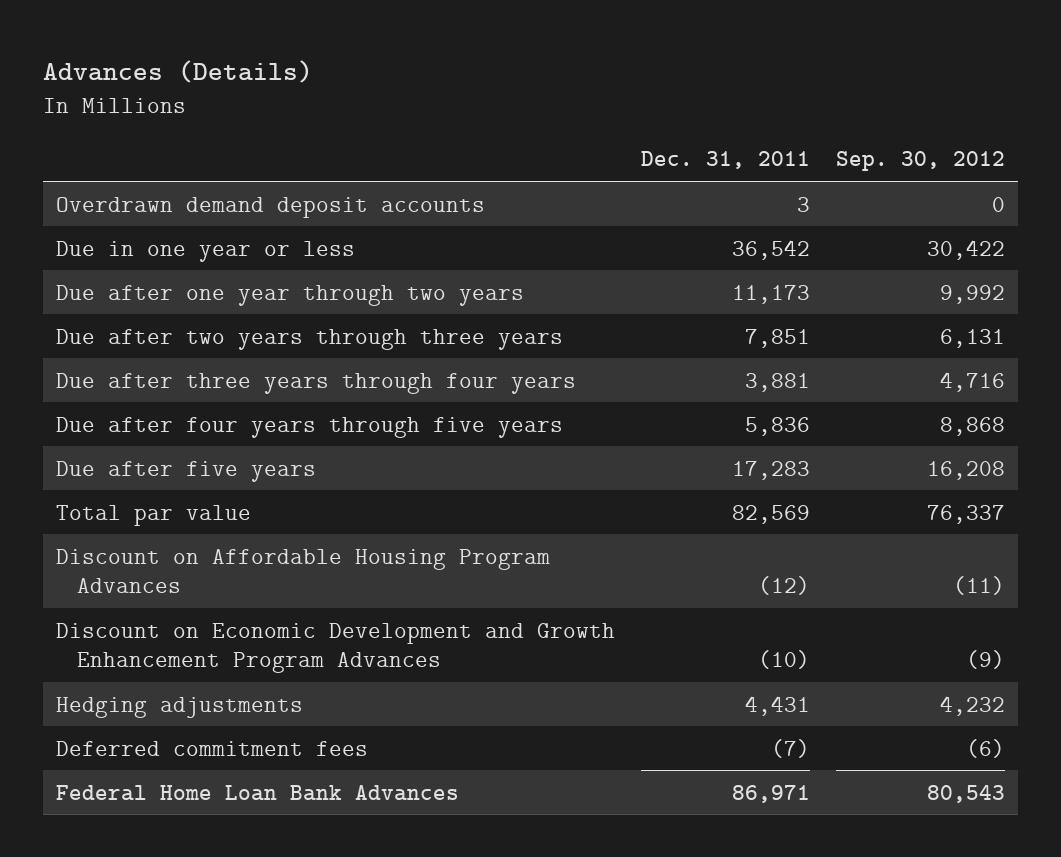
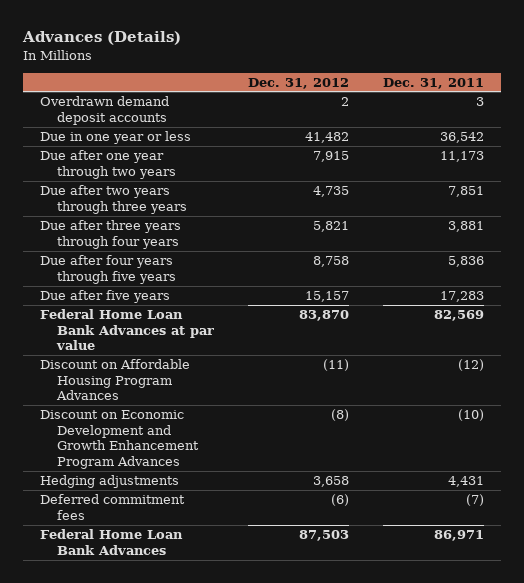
[835,151,1005,172] Sep. 30, 2012 -> none
none -> [248,77,350,89] Dec. 31, 2012
[55,504,251,526] Total par value -> [39,309,215,351] Federal Home Loan Bank Advances at par value

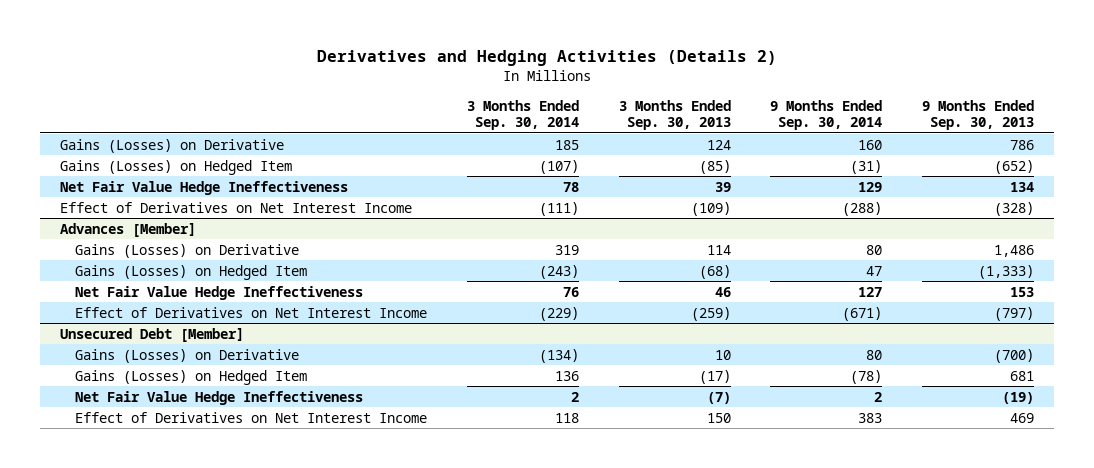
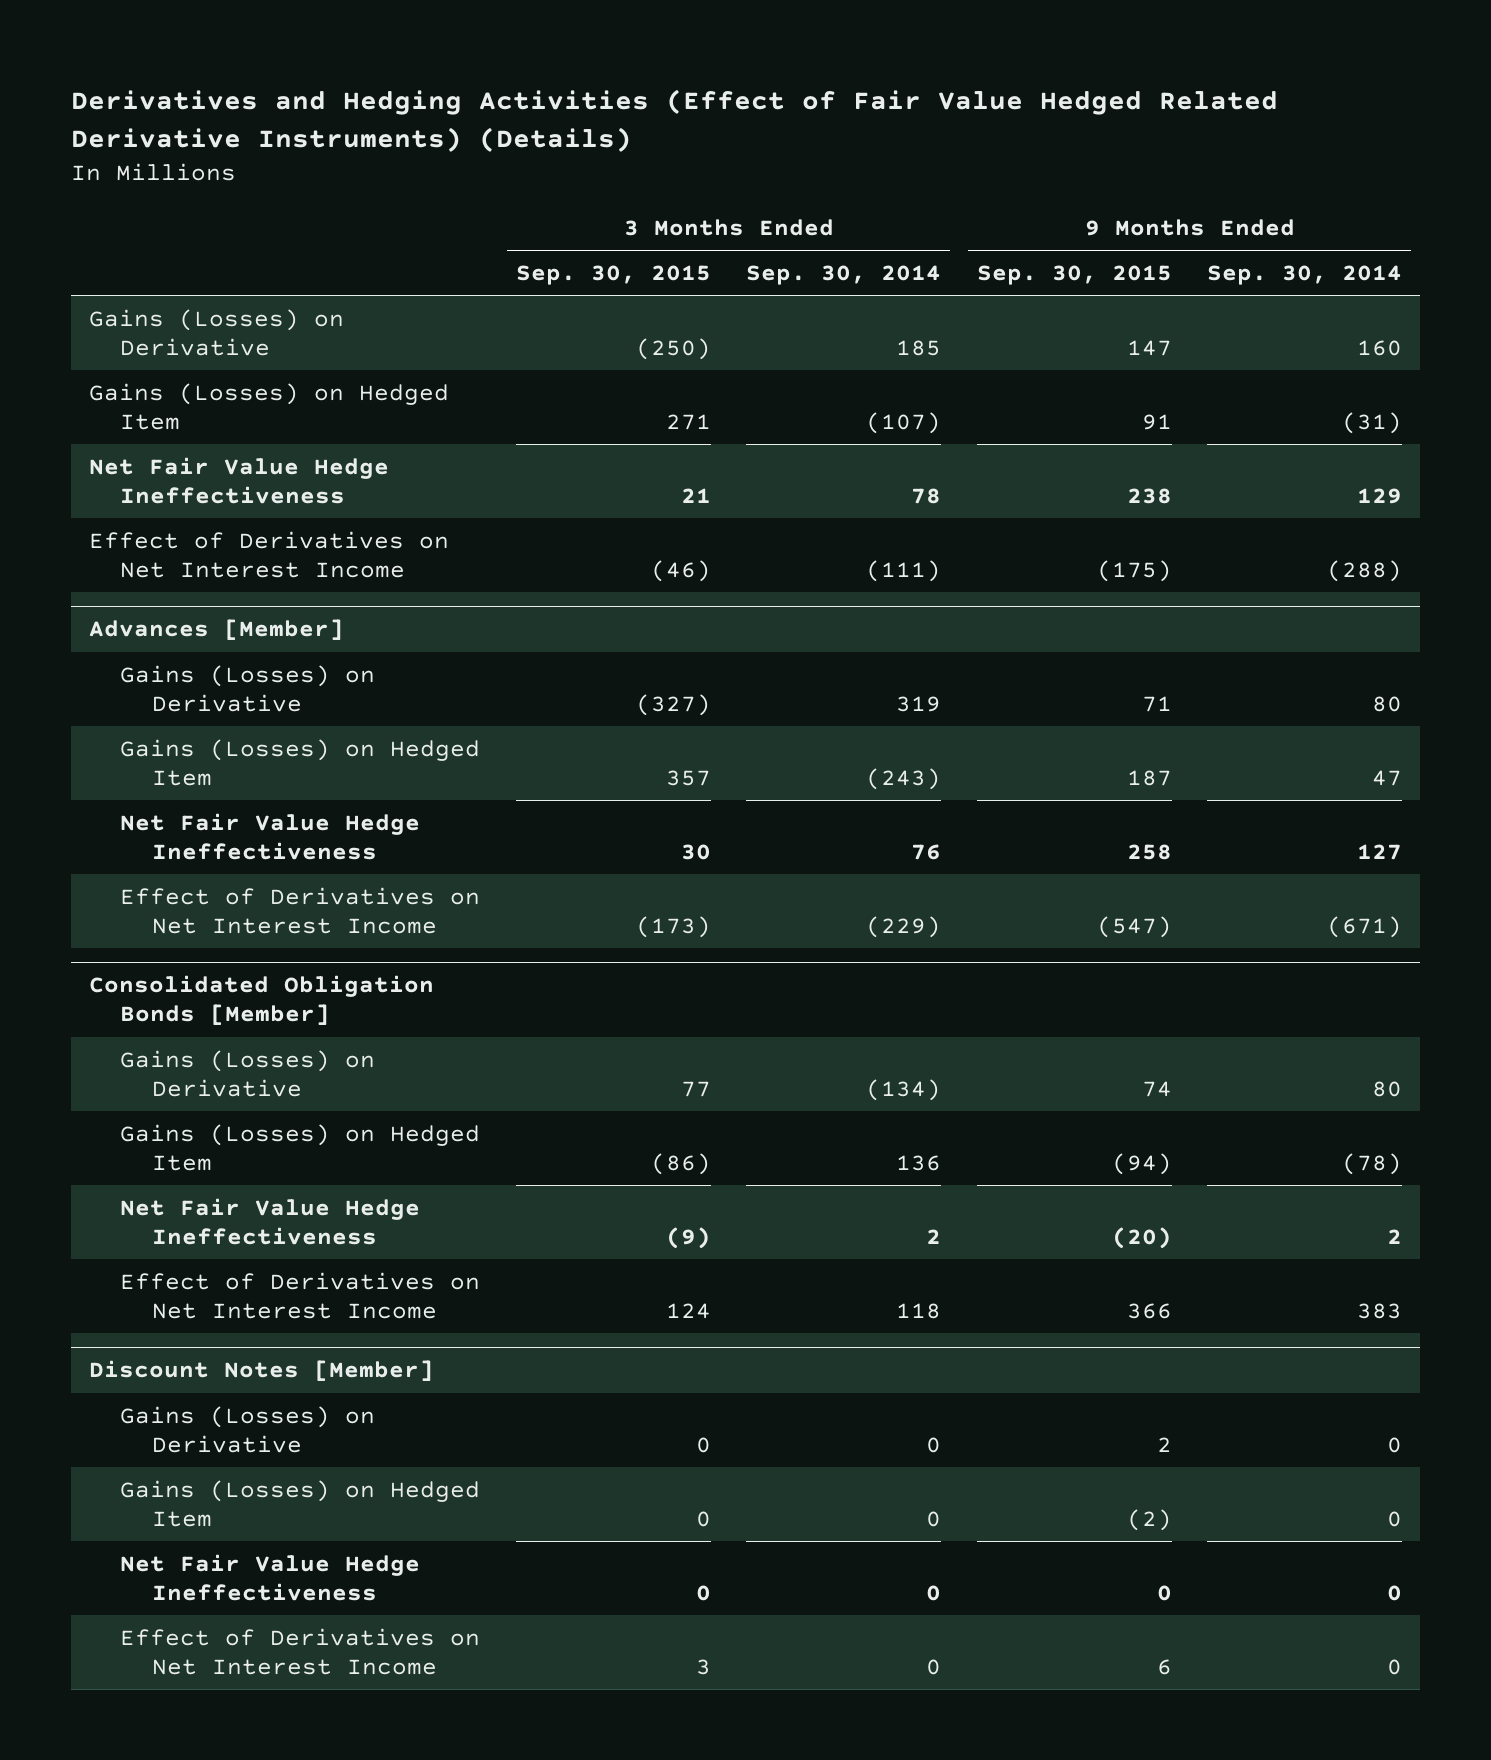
[316,50,777,67] Derivatives and Hedging Activities (Details 2) -> [71,89,1279,153] Derivatives and Hedging Activities (Effect of Fair Value Hedged Related Derivative Instruments) (Details)
[618,99,731,131] 3 Months Ended Sep. 30, 2013 -> none
[921,99,1034,131] 9 Months Ended Sep. 30, 2013 -> none
none -> [515,264,711,285] Sep. 30, 2015
none -> [976,264,1172,285] Sep. 30, 2015
[60,327,245,342] Unsecured Debt [Member] -> none
none -> [88,975,434,1026] Consolidated Obligation Bonds [Member]
none -> [88,1360,434,1382] Discount Notes [Member]
none -> [120,1405,376,1453] Gains (Losses) on Derivative
none -> [120,1479,481,1527] Gains (Losses) on Hedged Item
none -> [120,1553,421,1601] Net Fair Value Hedge Ineffectiveness
none -> [120,1627,481,1675] Effect of Derivatives on Net Interest Income

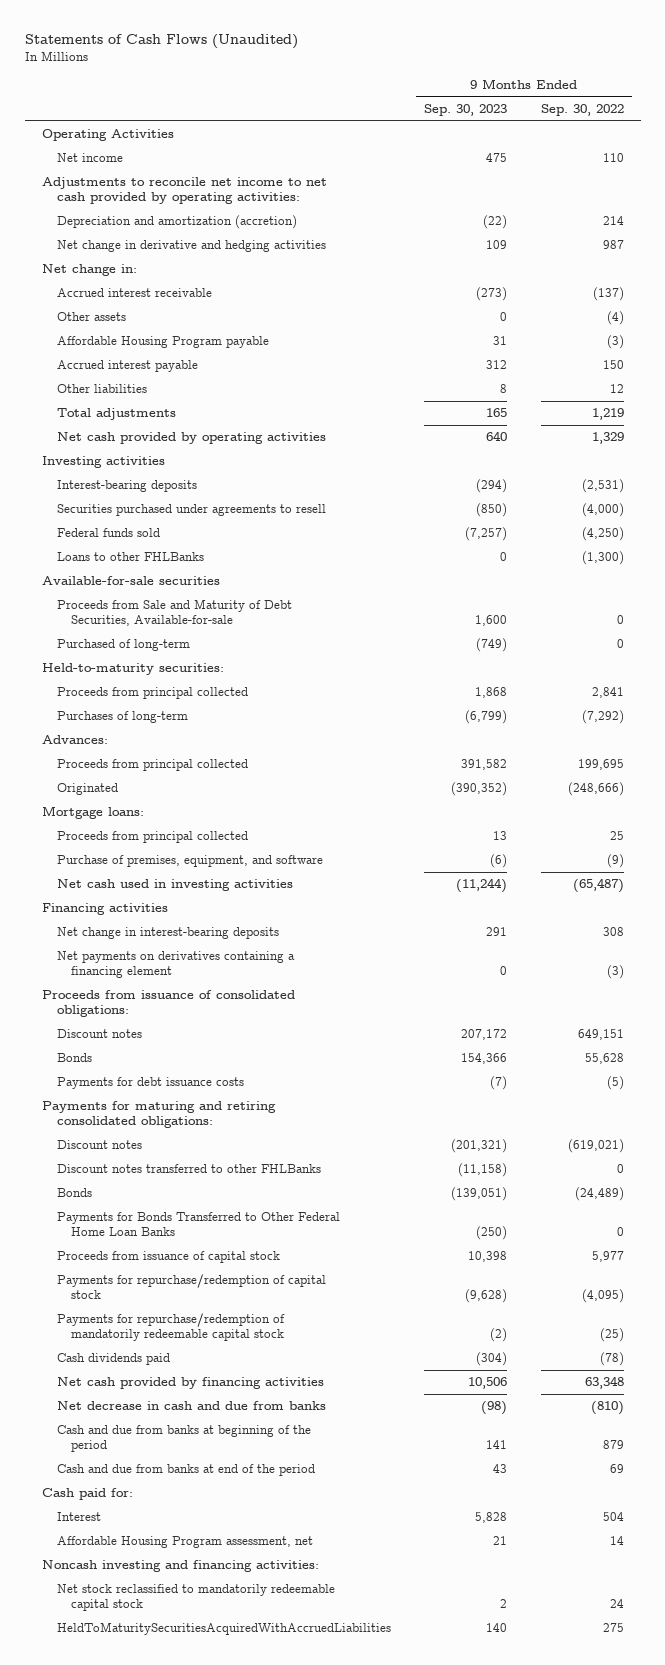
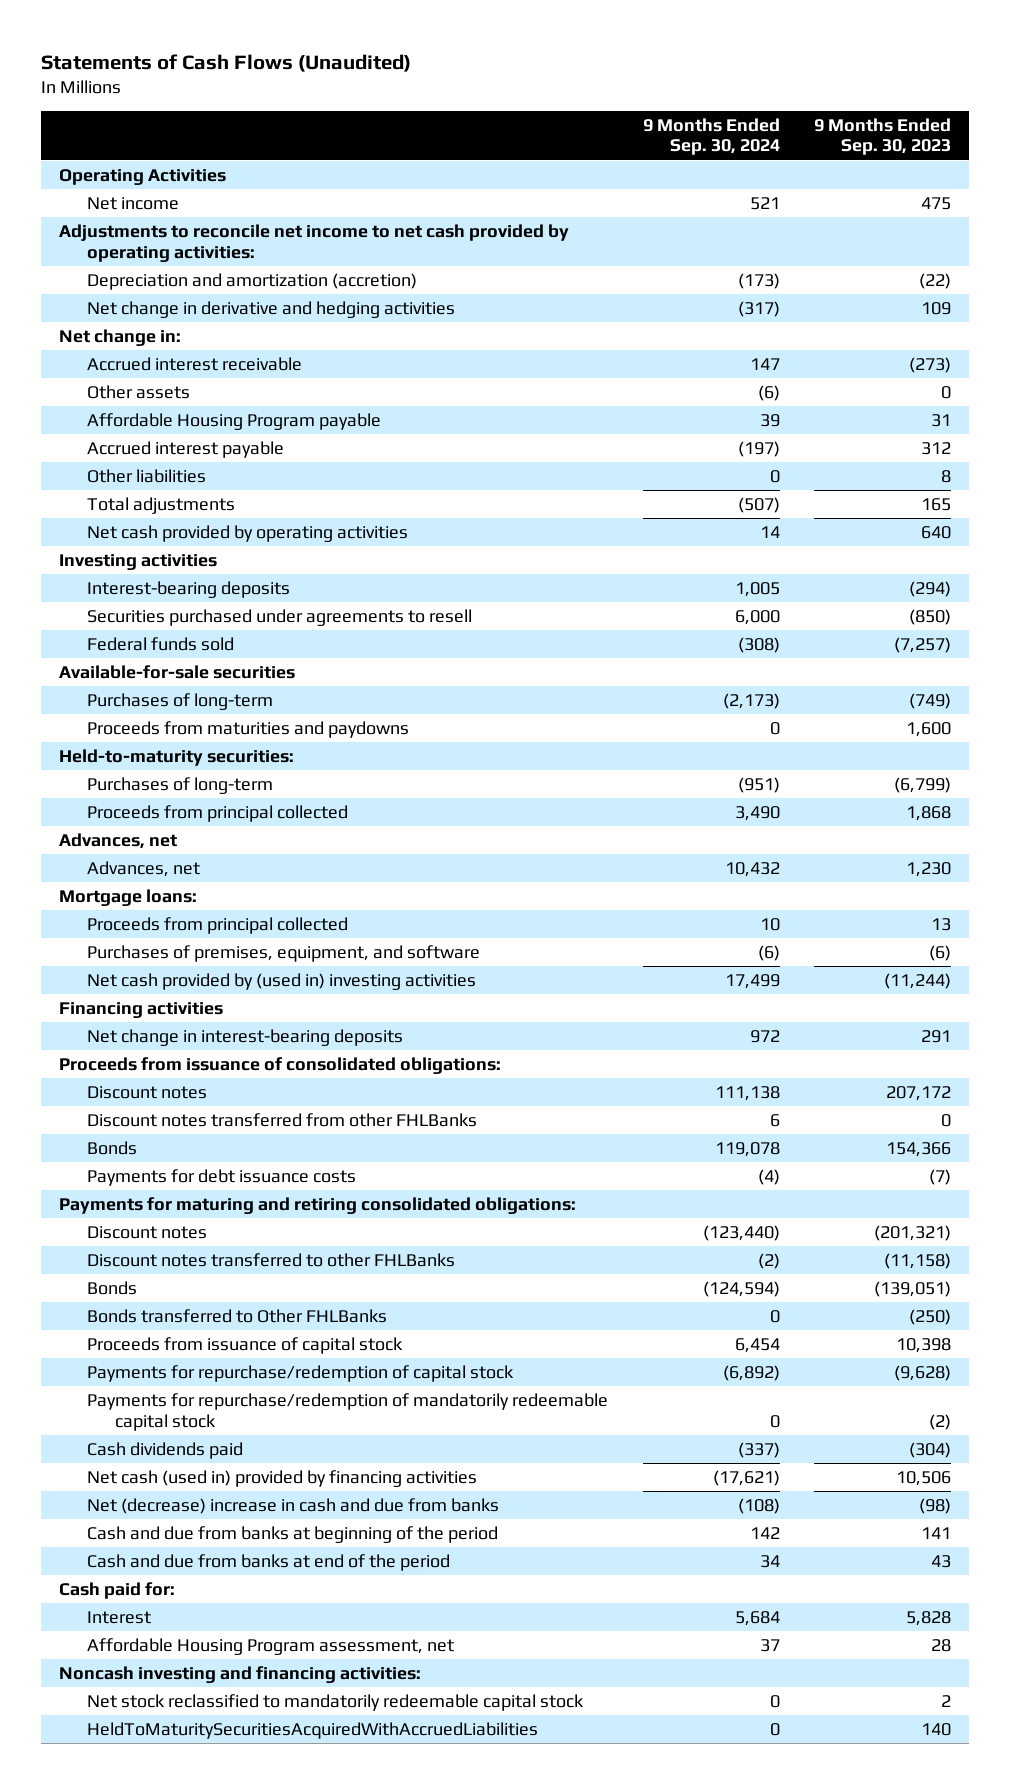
[540,104,624,117] Sep. 30, 2022 -> none
none -> [642,117,780,156] 9 Months Ended Sep. 30, 2024
[56,552,204,562] Loans to other FHLBanks -> none
[56,599,292,627] Proceeds from Sale and Maturity of Debt Securities, Available-for-sale -> none
[56,639,190,652] Purchased of long-term -> [86,692,273,710] Purchases of long-term
none -> [86,720,409,738] Proceeds from maturities and paydowns
[56,759,248,772] Proceeds from principal collected -> none
[56,783,118,796] Originated -> none
[56,687,248,700] Proceeds from principal collected -> [86,804,348,822] Proceeds from principal collected
[41,735,108,745] Advances: -> [58,832,177,849] Advances, net
none -> [86,860,200,877] Advances, net
[56,855,323,868] Purchase of premises, equipment, and software -> [86,944,480,962] Purchases of premises, equipment, and software
[56,879,293,892] Net cash used in investing activities -> [86,972,476,990] Net cash provided by (used in) investing activities
[56,951,295,979] Net payments on derivatives containing a financing element -> none
none -> [86,1112,477,1127] Discount notes transferred from other FHLBanks
[56,1212,340,1237] Payments for Bonds Transferred to Other Federal Home Loan Banks -> [86,1308,387,1323] Bonds transferred to Other FHLBanks
[56,1377,324,1390] Net cash provided by financing activities -> [86,1469,477,1487] Net cash (used in) provided by financing activities
[56,1401,326,1411] Net decrease in cash and due from banks -> [86,1497,499,1514] Net (decrease) increase in cash and due from banks
[493,1536,508,1546] 21 -> [931,1638,952,1652] 28

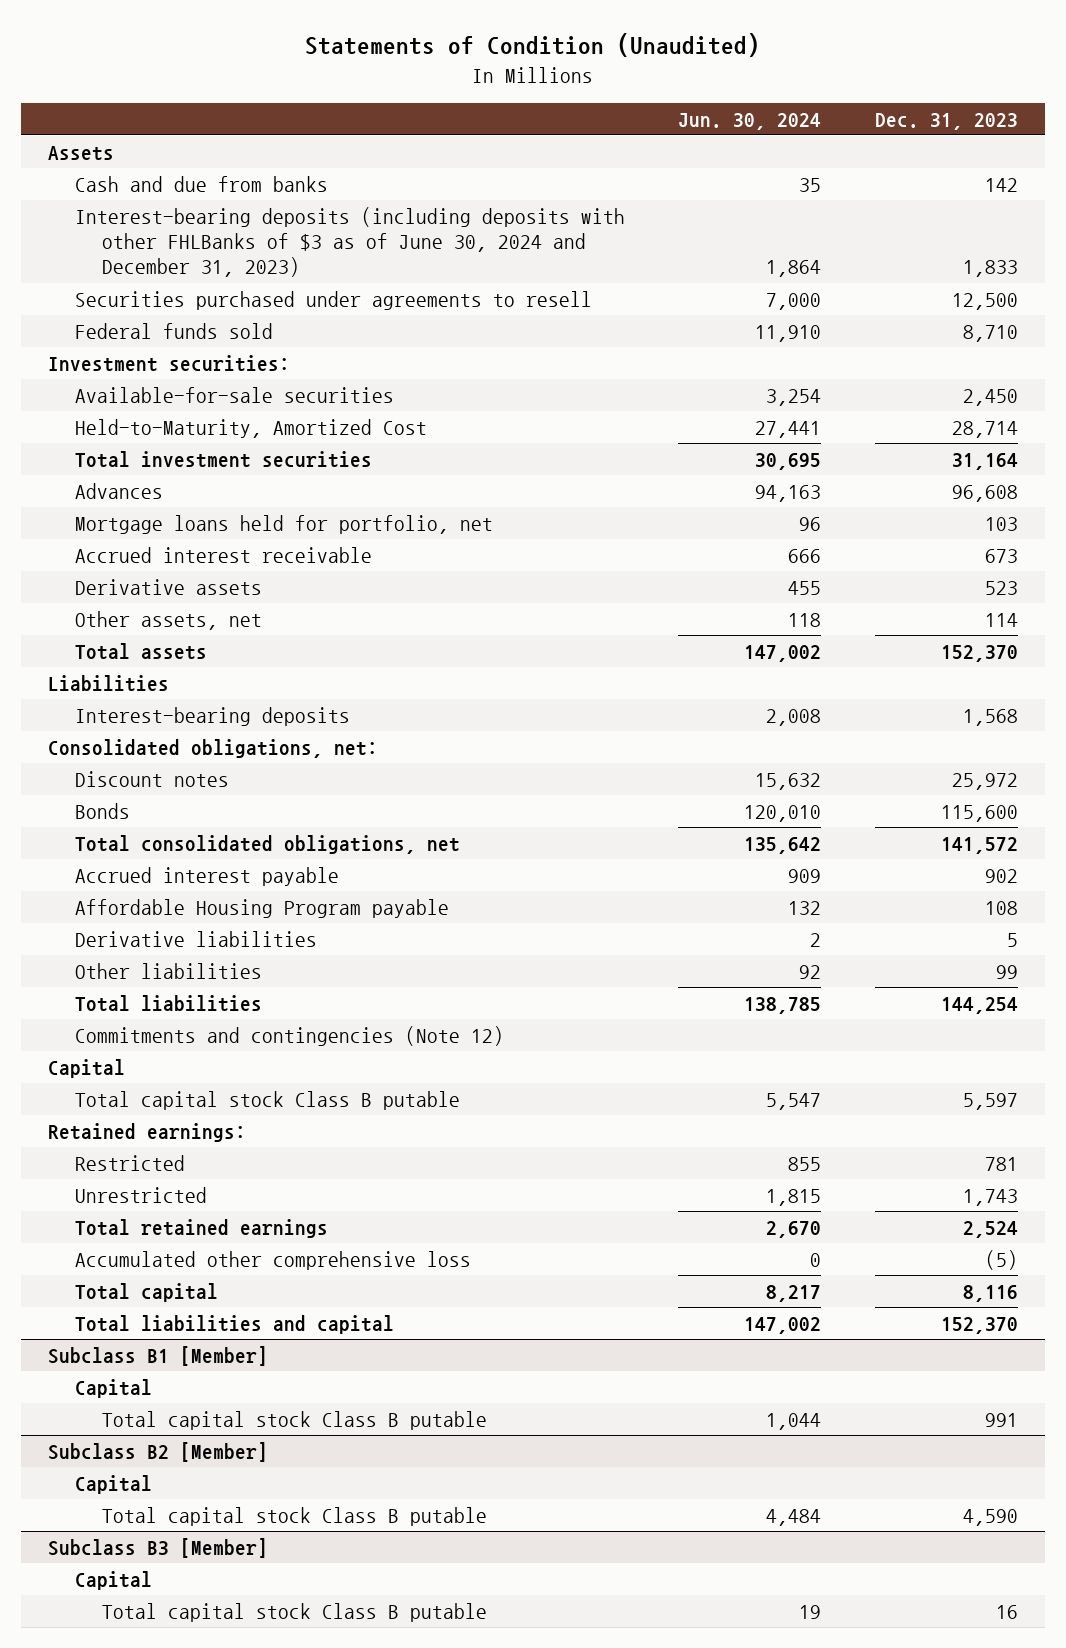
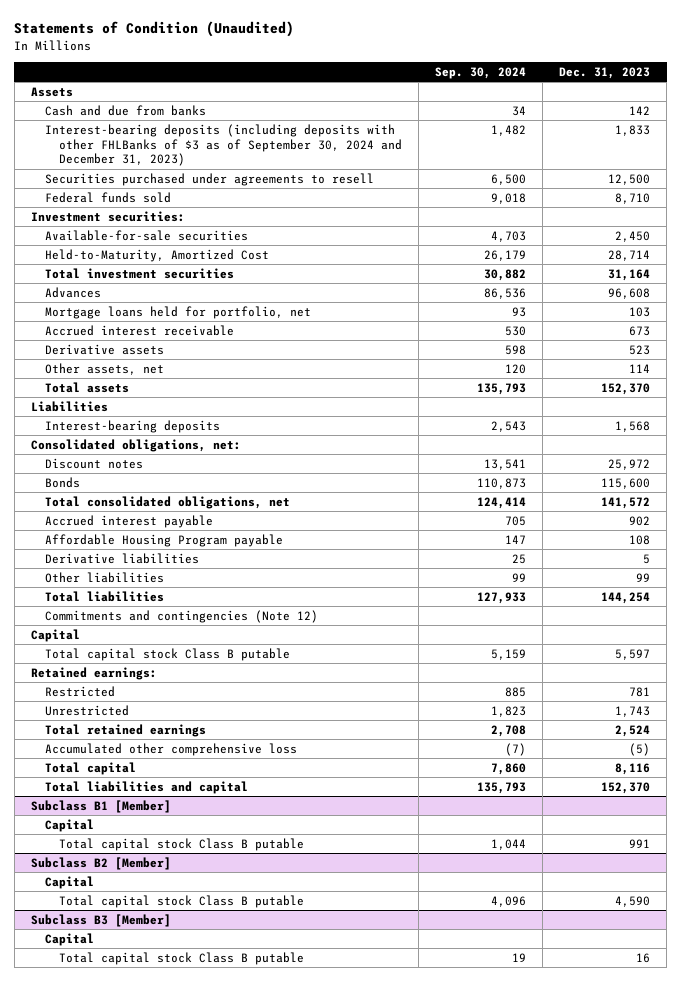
[678,112,822,130] Jun. 30, 2024 -> none
none -> [435,66,527,79] Sep. 30, 2024
[74,206,625,278] Interest-bearing deposits (including deposits with other FHLBanks of $3 as of June 30, 2024 and December 31, 2023) -> [45,123,403,167] Interest-bearing deposits (including deposits with other FHLBanks of $3 as of September 30, 2024 and December 31, 2023)

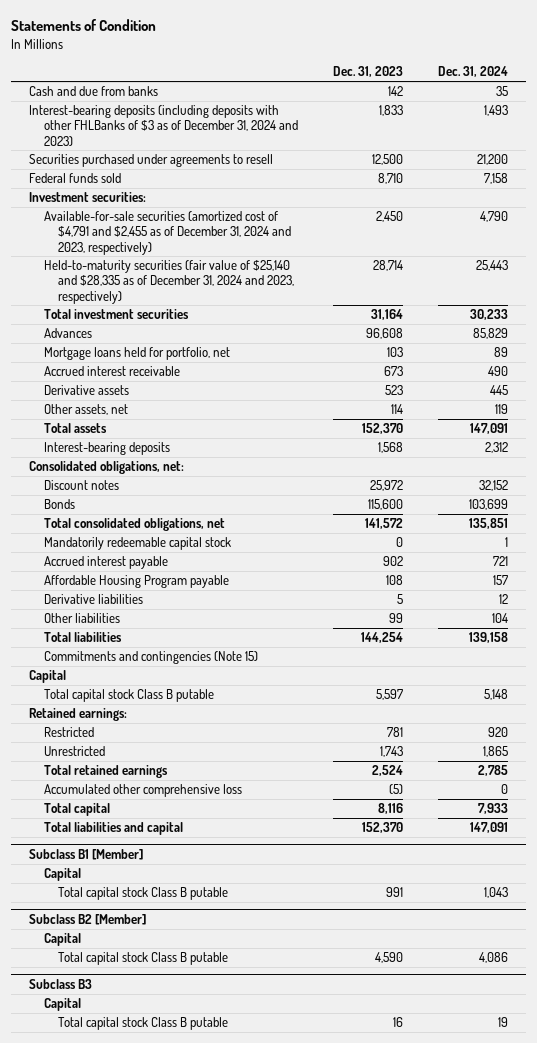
[14,21,295,38] Statements of Condition (Unaudited) -> [11,19,157,32] Statements of Condition
[435,66,527,79] Sep. 30, 2024 -> none
none -> [438,66,509,78] Dec. 31, 2024
[30,86,73,97] Assets -> none
[45,123,403,167] Interest-bearing deposits (including deposits with other FHLBanks of $3 as of September 30, 2024 and December 31, 2023) -> [28,105,298,146] Interest-bearing deposits (including deposits with other FHLBanks of $3 as of December 31, 2024 and 2023)
[45,229,249,241] Available-for-sale securities -> [43,211,292,255] Available-for-sale securities (amortized cost of $4,791 and $2,455 as of December 31, 2024 and 2023, respectively)
[45,248,270,262] Held-to-Maturity, Amortized Cost -> [43,260,295,304] Held-to-maturity securities (fair value of $25,140 and $28,335 as of December 31, 2024 and 2023, respectively)
[30,400,108,412] Liabilities -> none
none -> [43,537,231,551] Mandatorily redeemable capital stock
[45,609,319,623] Commitments and contingencies (Note 12) -> [43,651,258,665] Commitments and contingencies (Note 15)
[30,913,171,927] Subclass B3 [Member] -> [28,978,92,989] Subclass B3

